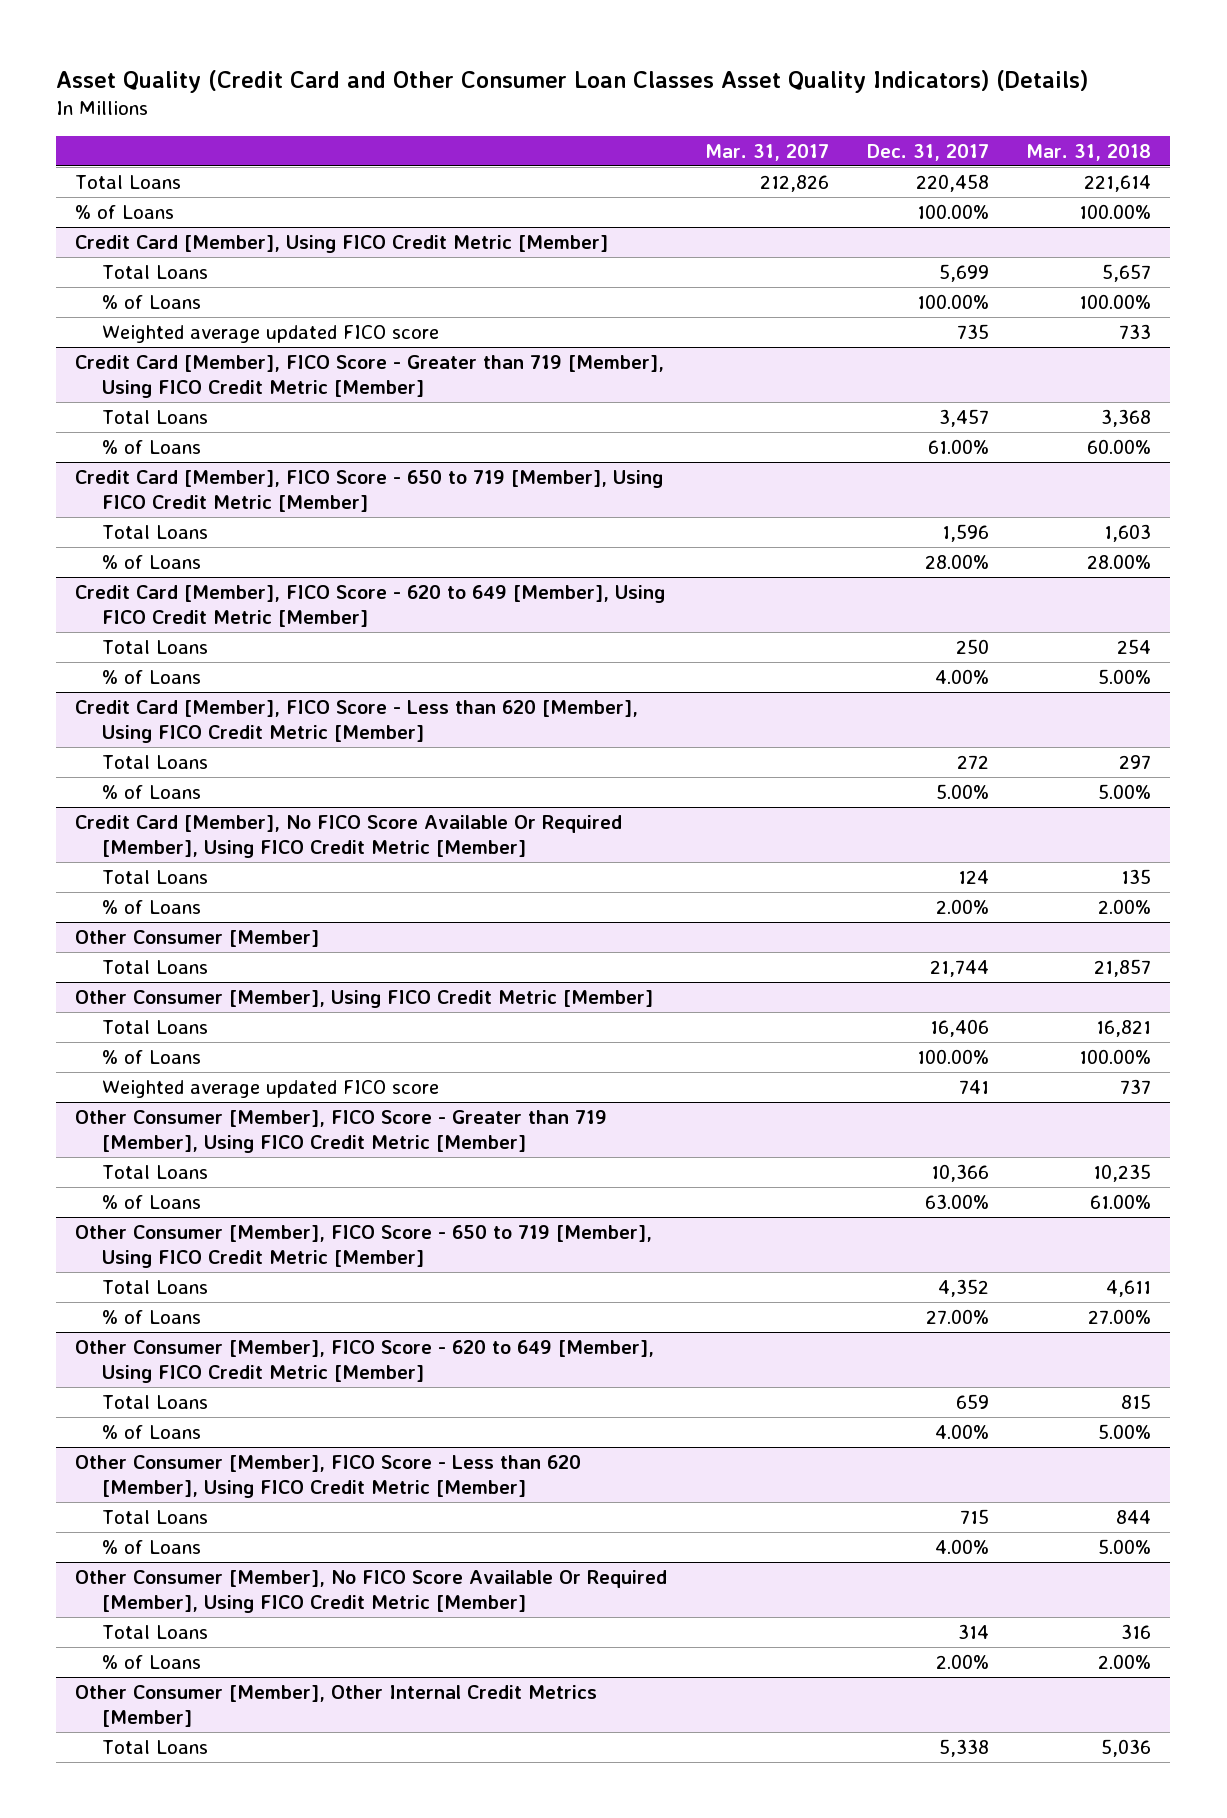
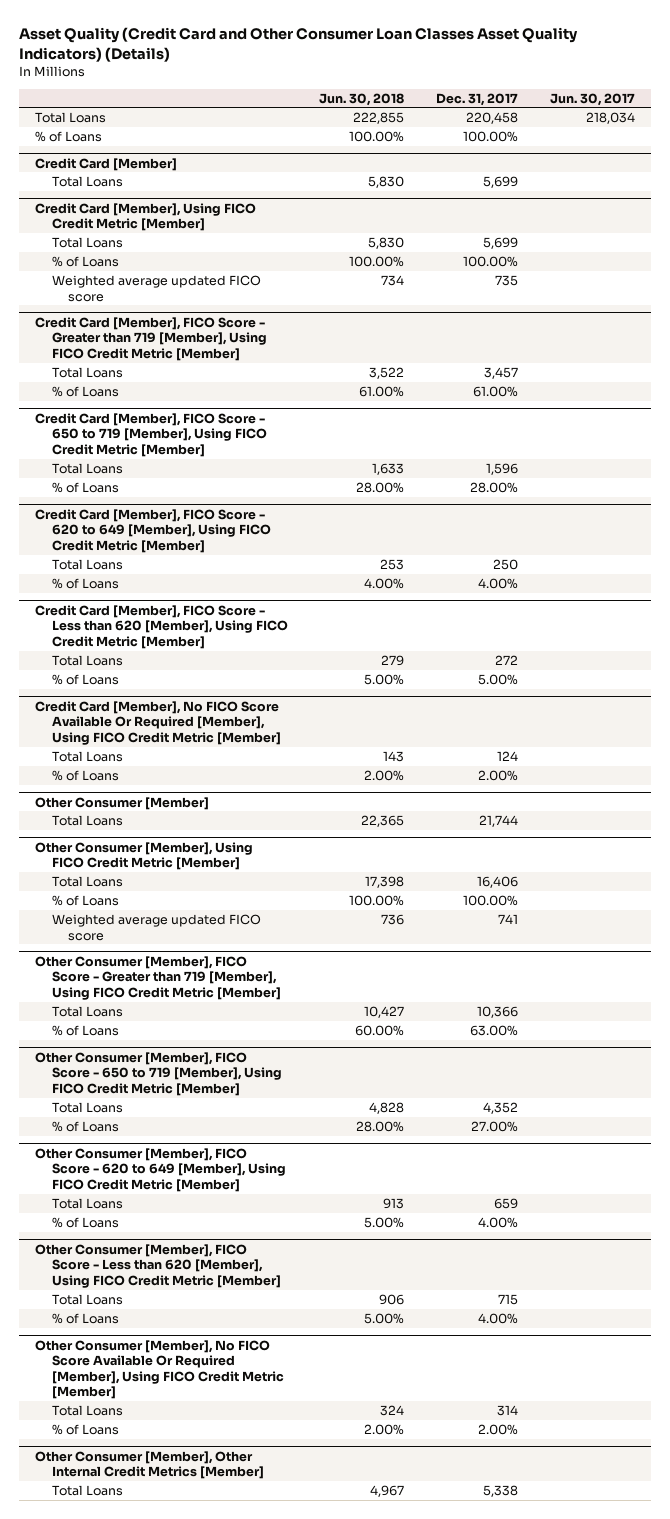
[704,143,829,161] Mar. 31, 2017 -> none
[1026,143,1152,161] Mar. 31, 2018 -> none
none -> [319,92,405,106] Jun. 30, 2018
none -> [549,92,635,106] Jun. 30, 2017
none -> [35,157,178,171] Credit Card [Member]
none -> [51,175,123,187] Total Loans

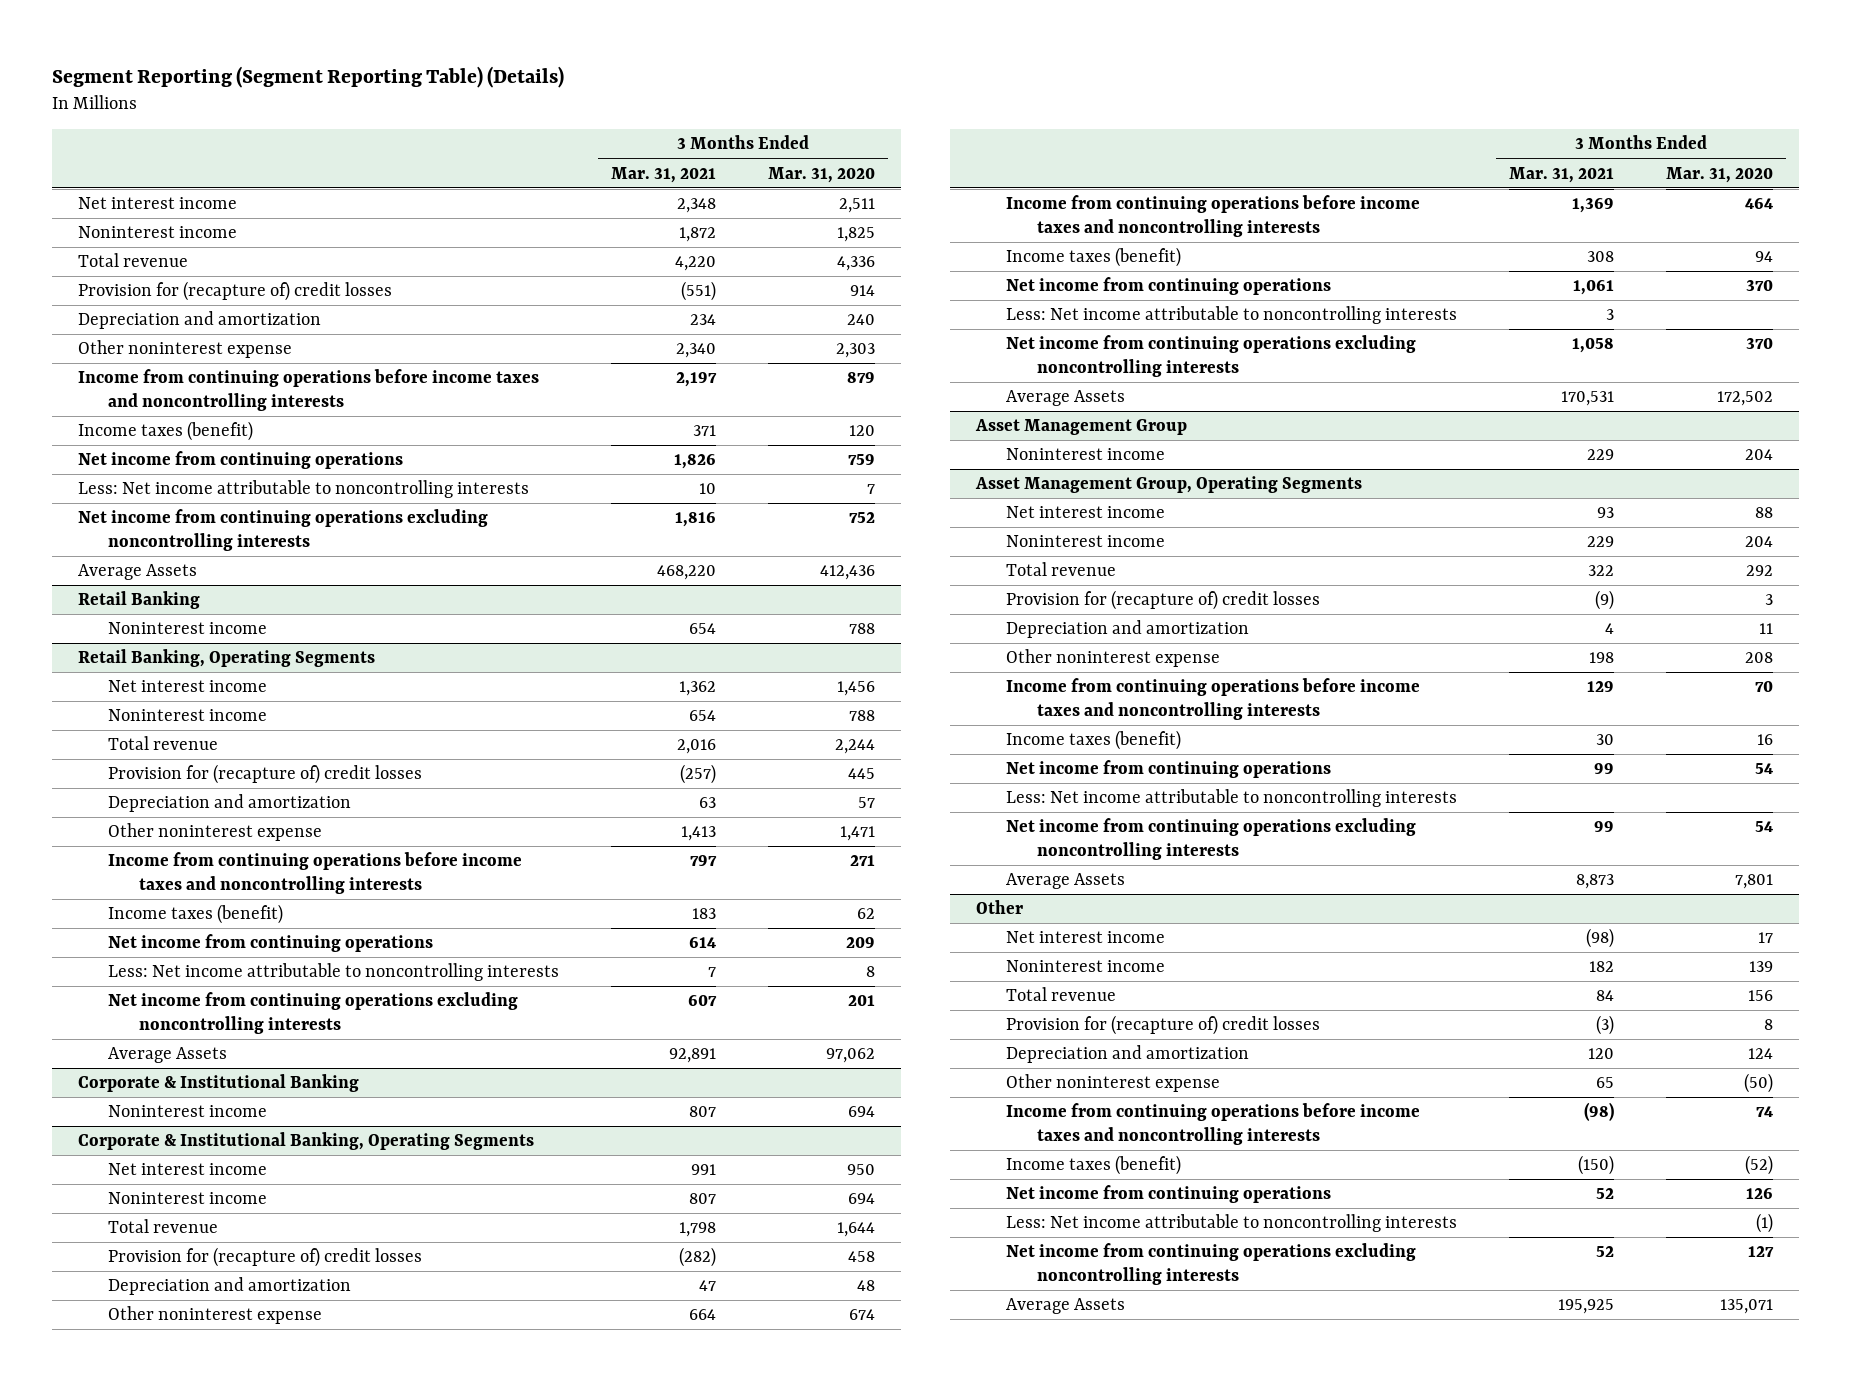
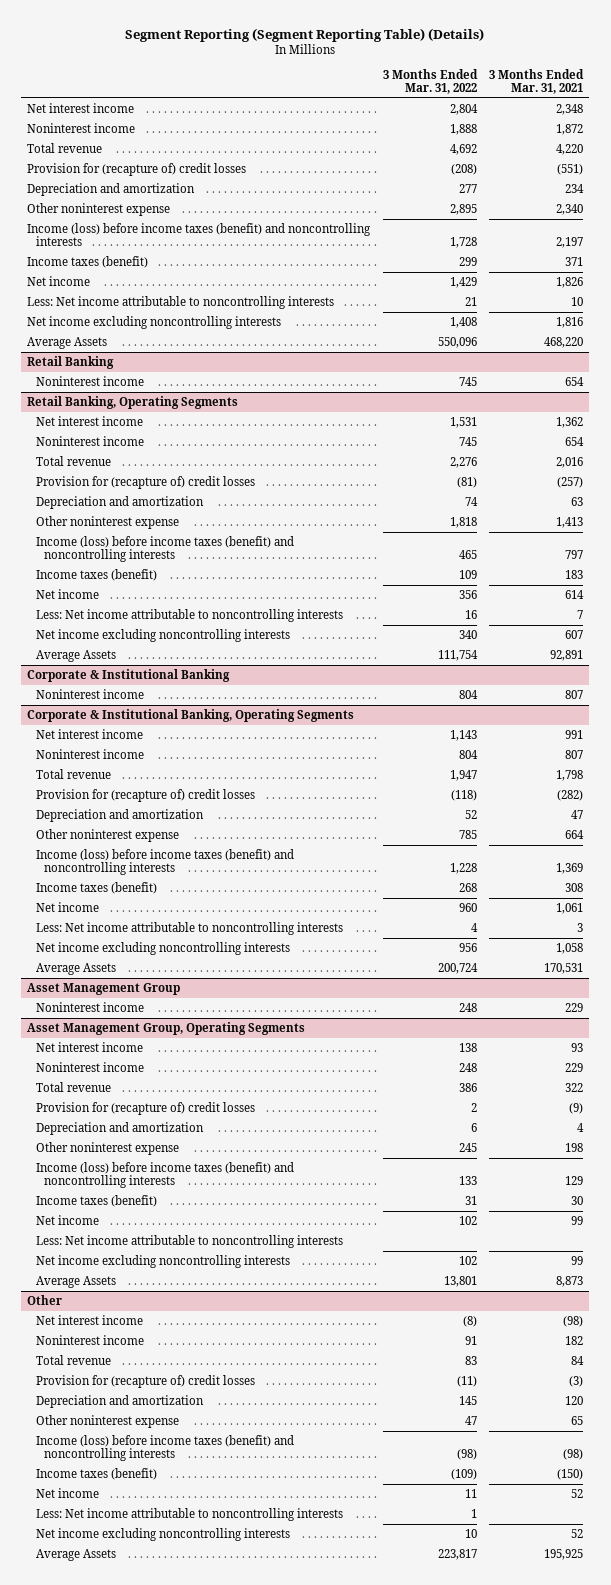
[767,166,875,183] Mar. 31, 2020 -> none
none -> [382,69,478,95] 3 Months Ended Mar. 31, 2022
[78,369,540,411] Income from continuing operations before income taxes and noncontrolling interests -> [27,222,372,246] Income (loss) before income taxes (benefit) and noncontrolling interests
[78,451,404,470] Net income from continuing operations -> [27,275,91,286] Net income
[78,509,489,551] Net income from continuing operations excluding noncontrolling interests -> [27,315,282,329] Net income excluding noncontrolling interests
[108,852,523,894] Income from continuing operations before income taxes and noncontrolling interests -> [35,535,294,562] Income (loss) before income taxes (benefit) and noncontrolling interests
[108,934,434,953] Net income from continuing operations -> [35,588,99,599] Net income
[108,992,519,1034] Net income from continuing operations excluding noncontrolling interests -> [35,628,290,642] Net income excluding noncontrolling interests
[1006,195,1421,237] Income from continuing operations before income taxes and noncontrolling interests -> [35,848,294,875] Income (loss) before income taxes (benefit) and noncontrolling interests
[1006,277,1332,296] Net income from continuing operations -> [35,901,99,912] Net income
[1006,335,1417,377] Net income from continuing operations excluding noncontrolling interests -> [35,941,290,955] Net income excluding noncontrolling interests
[1006,678,1421,720] Income from continuing operations before income taxes and noncontrolling interests -> [35,1161,294,1188] Income (loss) before income taxes (benefit) and noncontrolling interests
[1006,760,1332,779] Net income from continuing operations -> [35,1214,99,1225] Net income
[1006,818,1417,860] Net income from continuing operations excluding noncontrolling interests -> [35,1254,290,1268] Net income excluding noncontrolling interests
[1006,1103,1421,1145] Income from continuing operations before income taxes and noncontrolling interests -> [35,1434,294,1461] Income (loss) before income taxes (benefit) and noncontrolling interests
[1006,1185,1332,1204] Net income from continuing operations -> [35,1487,99,1498] Net income
[1006,1243,1417,1285] Net income from continuing operations excluding noncontrolling interests -> [35,1527,290,1541] Net income excluding noncontrolling interests

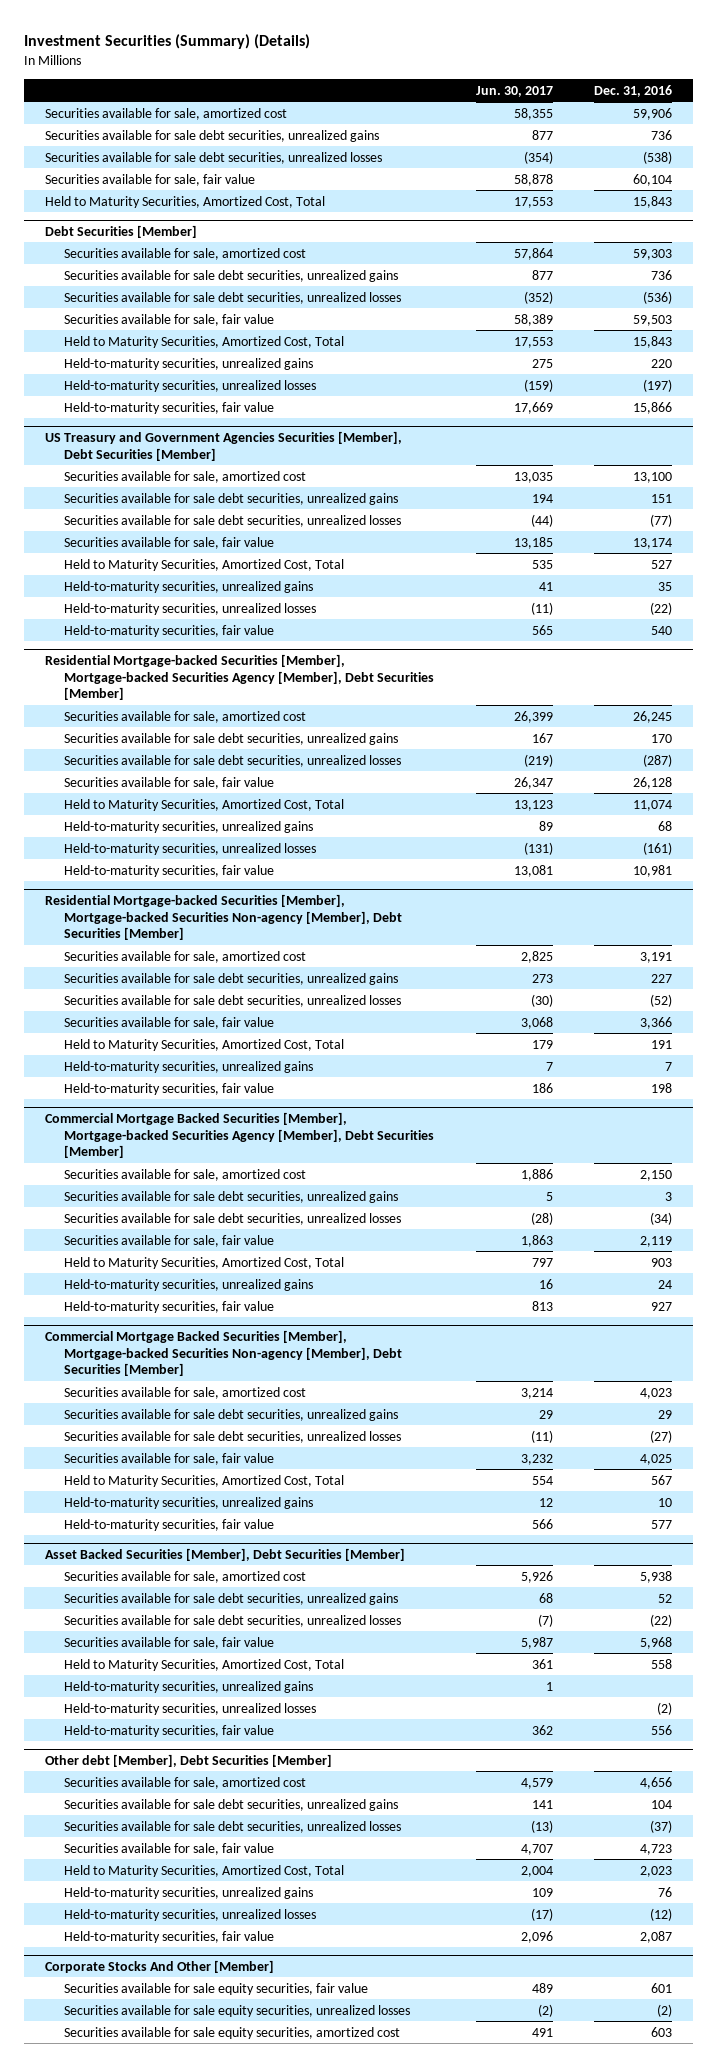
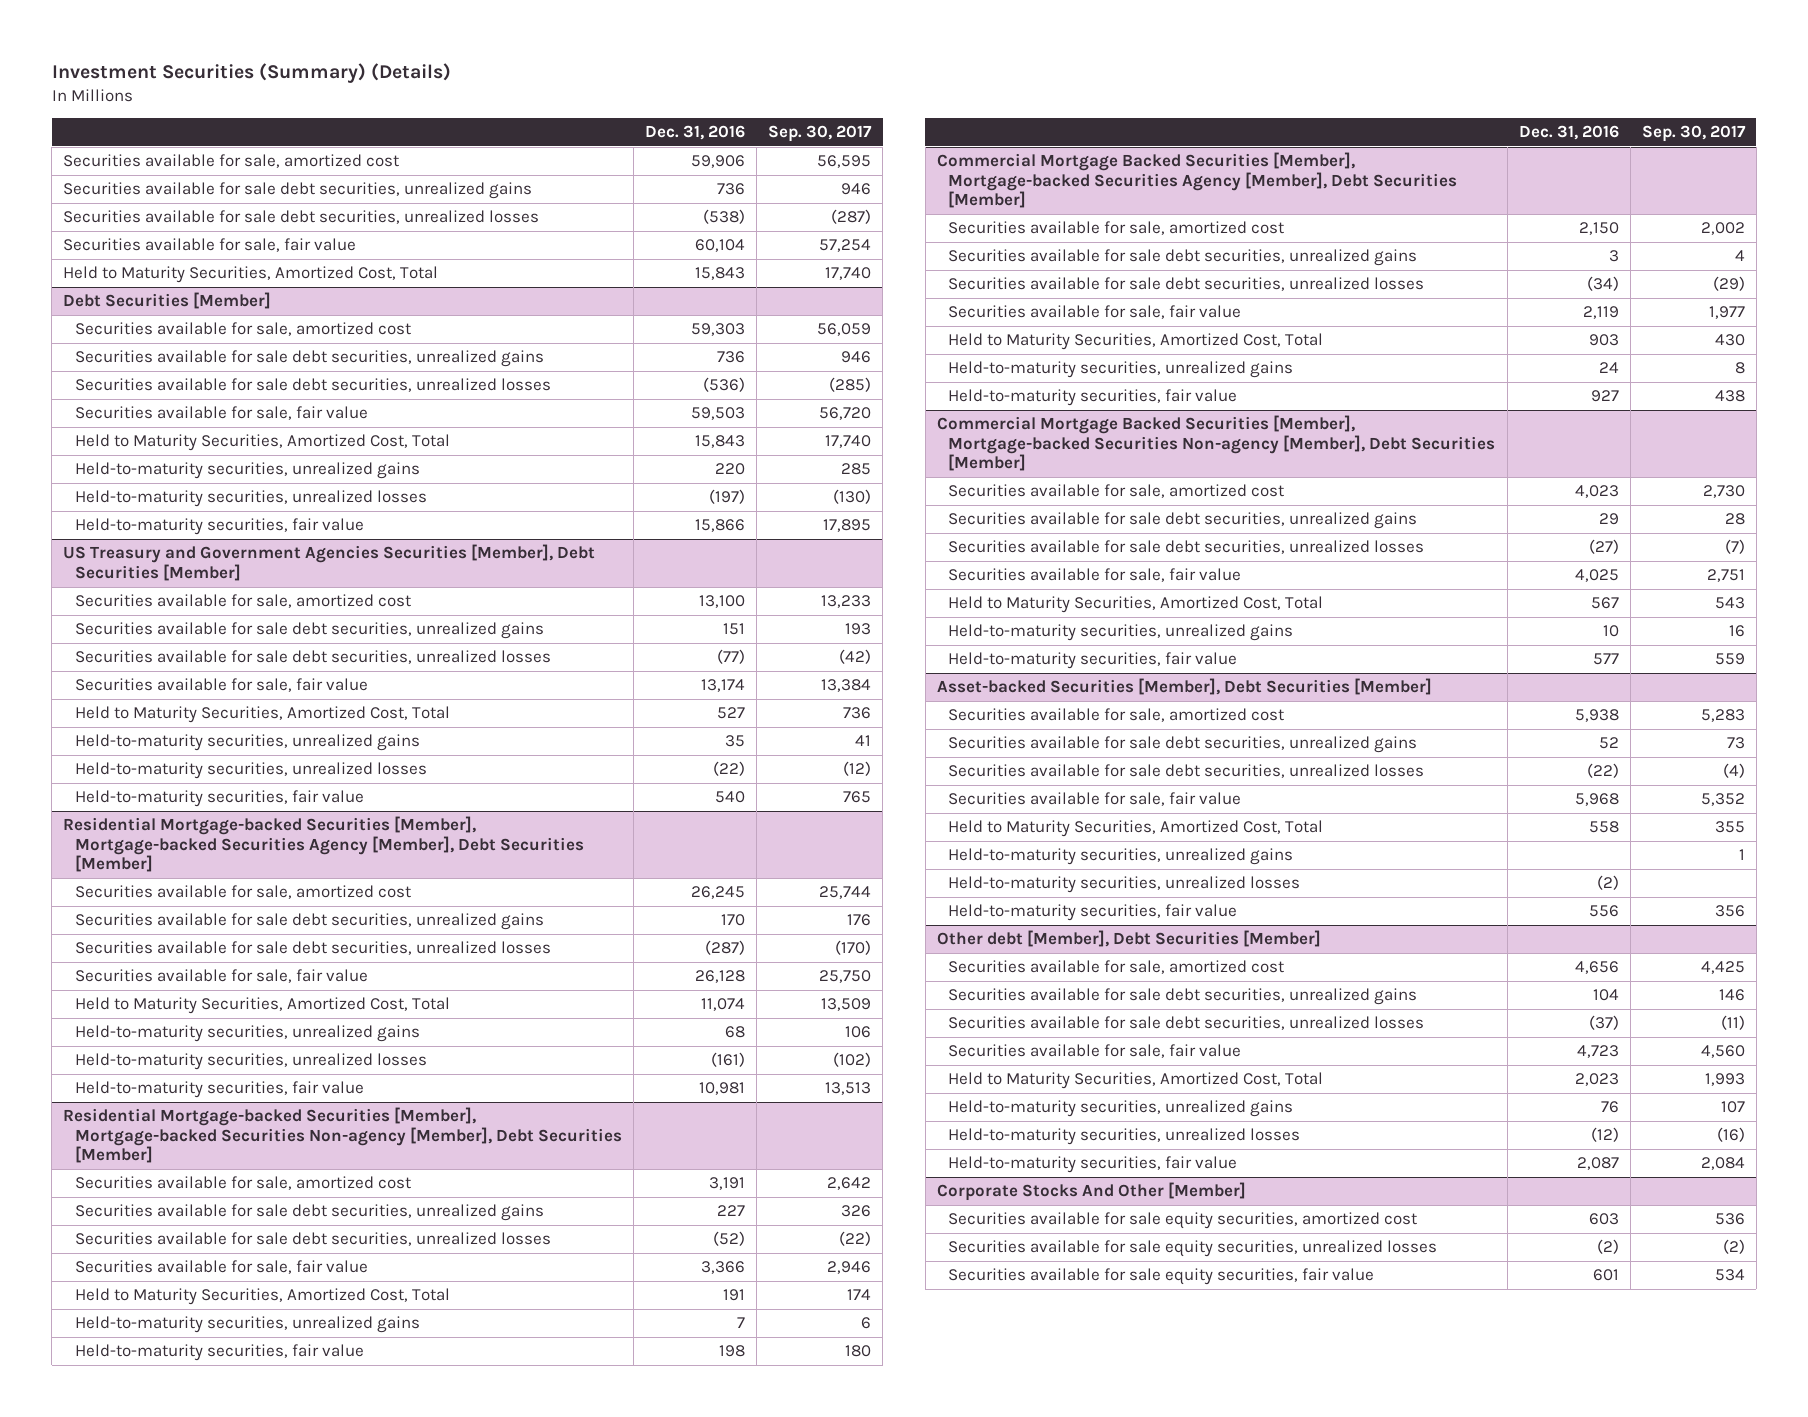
[475,85,553,97] Jun. 30, 2017 -> none
none -> [768,125,873,143] Sep. 30, 2017
[45,1547,406,1561] Asset Backed Securities [Member], Debt Securities [Member] -> [936,678,1432,696] Asset-backed Securities [Member], Debt Securities [Member]
[64,2004,411,2017] Securities available for sale equity securities, unrealized losses -> [948,1240,1438,1258] Securities available for sale equity securities, unrealized losses
[64,1982,369,1995] Securities available for sale equity securities, fair value -> [948,1268,1375,1286] Securities available for sale equity securities, fair value

